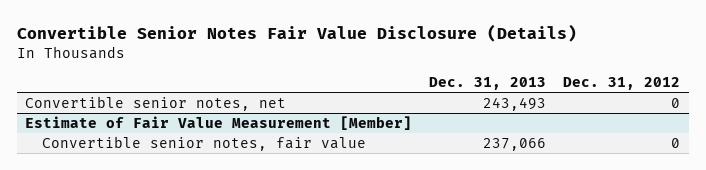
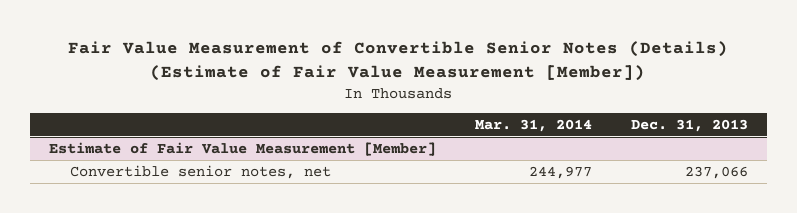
[16,23,577,42] Convertible Senior Notes Fair Value Disclosure (Details) -> [68,41,729,82] Fair Value Measurement of Convertible Senior Notes (Details) (Estimate of Fair Value Measurement [Member])
[563,76,681,90] Dec. 31, 2012 -> none
none -> [474,118,592,132] Mar. 31, 2014
[25,96,287,112] Convertible senior notes, net -> none
[42,136,367,152] Convertible senior notes, fair value -> [69,164,331,179] Convertible senior notes, net

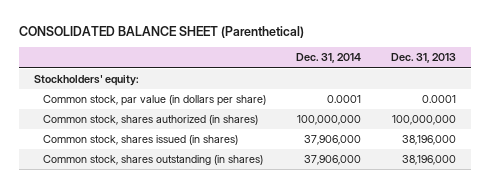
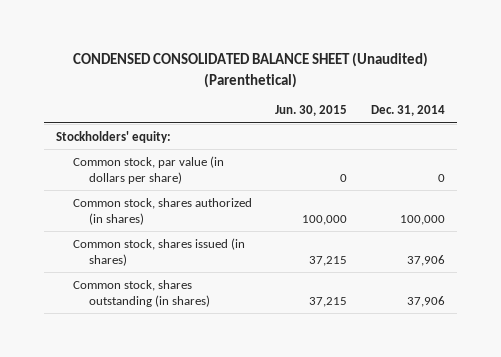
[19,26,305,39] CONSOLIDATED BALANCE SHEET (Parenthetical) -> [72,52,428,88] CONDENSED CONSOLIDATED BALANCE SHEET (Unaudited) (Parenthetical)
[390,53,456,64] Dec. 31, 2013 -> none
none -> [275,105,348,117] Jun. 30, 2015
[326,95,361,104] 0.0001 -> [438,173,446,182] 0
[296,115,361,126] 100,000,000 -> [400,214,446,225] 100,000
[303,135,361,146] 37,906,000 -> [407,254,446,266] 37,906
[303,155,361,166] 37,906,000 -> [407,295,446,307] 37,906

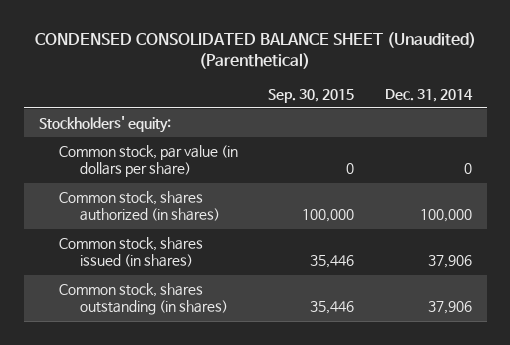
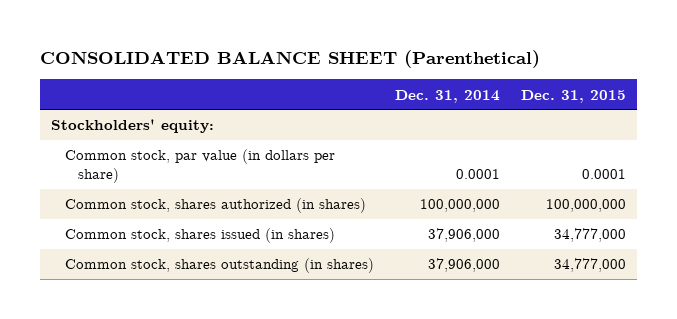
[35,31,477,69] CONDENSED CONSOLIDATED BALANCE SHEET (Unaudited) (Parenthetical) -> [40,50,541,69] CONSOLIDATED BALANCE SHEET (Parenthetical)
[268,88,355,103] Sep. 30, 2015 -> none
none -> [521,89,627,103] Dec. 31, 2015
[463,163,472,175] 0 -> [455,168,500,179] 0.0001
[419,209,472,223] 100,000 -> [419,199,500,213] 100,000,000
[427,255,472,269] 37,906 -> [427,228,500,243] 37,906,000
[427,301,472,315] 37,906 -> [427,258,500,273] 37,906,000

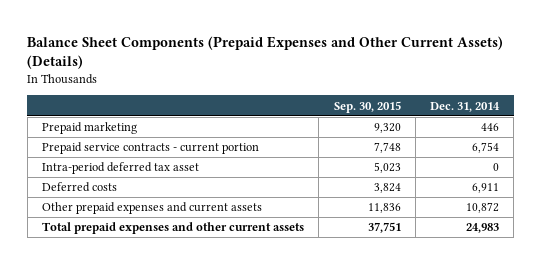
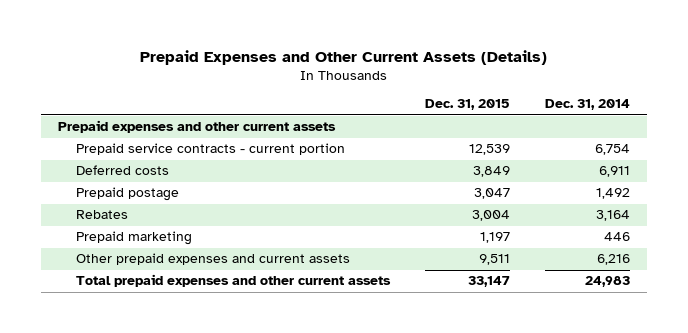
[27,35,504,70] Balance Sheet Components (Prepaid Expenses and Other Current Assets) (Details) -> [140,49,548,65] Prepaid Expenses and Other Current Assets (Details)
[333,100,401,113] Sep. 30, 2015 -> none
none -> [424,99,510,111] Dec. 31, 2015
none -> [58,120,337,134] Prepaid expenses and other current assets
[42,162,200,175] Intra-period deferred tax asset -> none
none -> [75,187,179,202] Prepaid postage
none -> [75,210,128,220] Rebates
[42,122,138,135] Prepaid marketing -> [75,231,192,246] Prepaid marketing
[466,202,500,214] 10,872 -> [596,254,630,266] 6,216

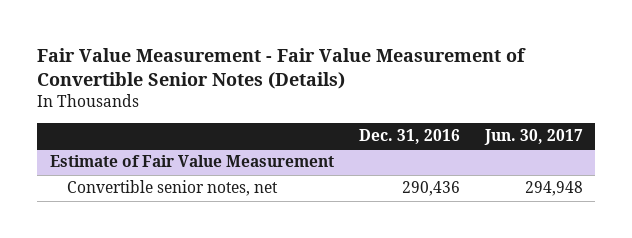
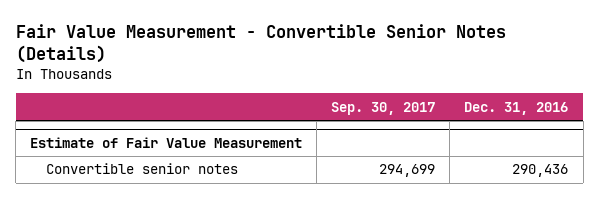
[37,47,527,89] Fair Value Measurement - Fair Value Measurement of Convertible Senior Notes (Details) -> [15,23,506,64] Fair Value Measurement - Convertible Senior Notes (Details)
[483,129,583,146] Jun. 30, 2017 -> none
none -> [331,101,436,115] Sep. 30, 2017
[66,180,278,197] Convertible senior notes, net -> [45,163,238,175] Convertible senior notes

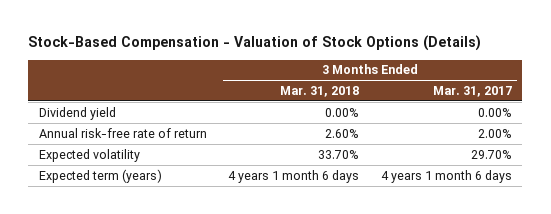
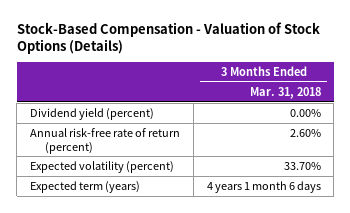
[432,85,512,97] Mar. 31, 2017 -> none
[38,106,116,120] Dividend yield -> [29,107,154,120] Dividend yield (percent)
[38,127,207,138] Annual risk-free rate of return -> [29,127,180,154] Annual risk-free rate of return (percent)
[38,148,140,162] Expected volatility -> [29,160,174,173] Expected volatility (percent)

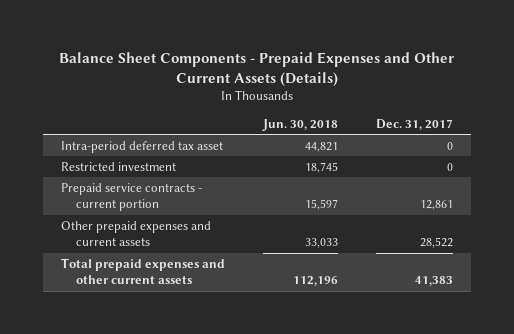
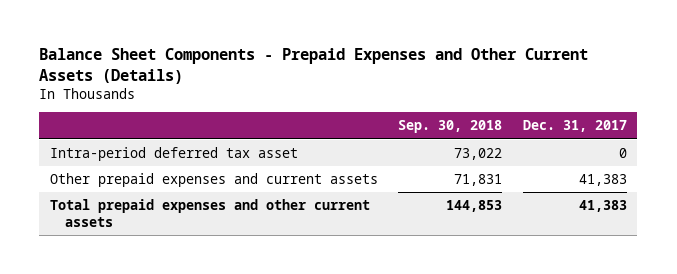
[262,118,339,131] Jun. 30, 2018 -> none
none -> [398,120,503,134] Sep. 30, 2018
[61,161,177,171] Restricted investment -> none
[61,182,203,212] Prepaid service contracts - current portion -> none
[419,237,453,249] 28,522 -> [579,174,628,187] 41,383

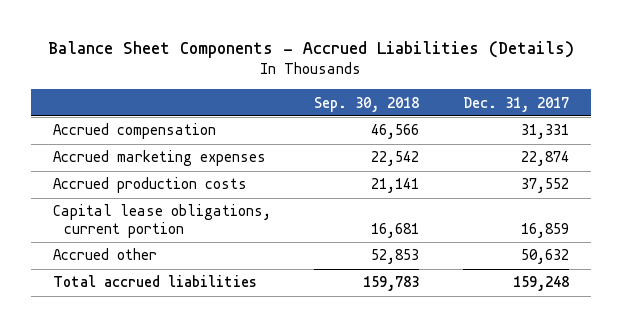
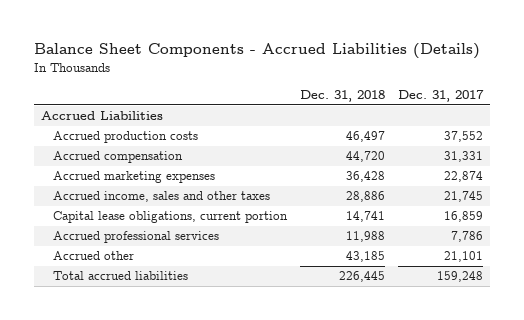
[314,96,420,112] Sep. 30, 2018 -> none
none -> [299,90,385,103] Dec. 31, 2018
none -> [41,111,164,121] Accrued Liabilities
[52,177,247,194] Accrued production costs -> [52,131,198,144] Accrued production costs
none -> [52,191,270,203] Accrued income, sales and other taxes
none -> [52,231,219,244] Accrued professional services
[520,249,569,265] 50,632 -> [444,251,484,263] 21,101

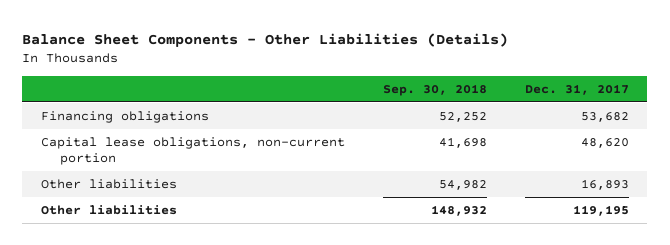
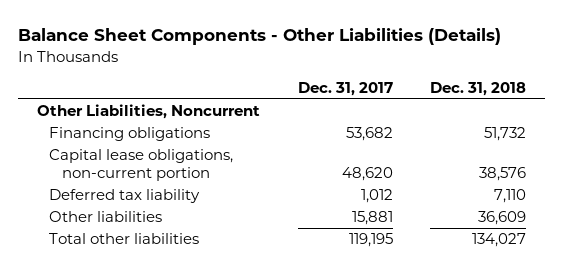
[382,83,487,96] Sep. 30, 2018 -> none
none -> [430,81,527,96] Dec. 31, 2018
none -> [37,104,261,120] Other Liabilities, Noncurrent
none -> [49,189,201,204] Deferred tax liability
[580,179,629,191] 16,893 -> [351,211,393,226] 15,881
[41,205,178,216] Other liabilities -> [49,233,200,245] Total other liabilities

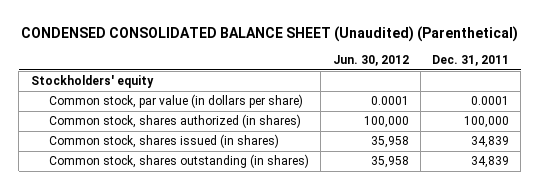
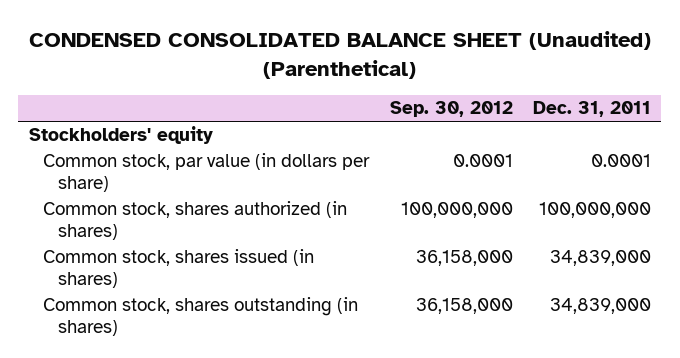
[332,55,409,67] Jun. 30, 2012 -> none
none -> [389,101,513,118] Sep. 30, 2012
[464,116,510,129] 100,000 -> [539,202,652,219] 100,000,000
[471,136,510,149] 34,839 -> [550,250,652,267] 34,839,000
[471,156,510,169] 34,839 -> [550,298,652,315] 34,839,000

